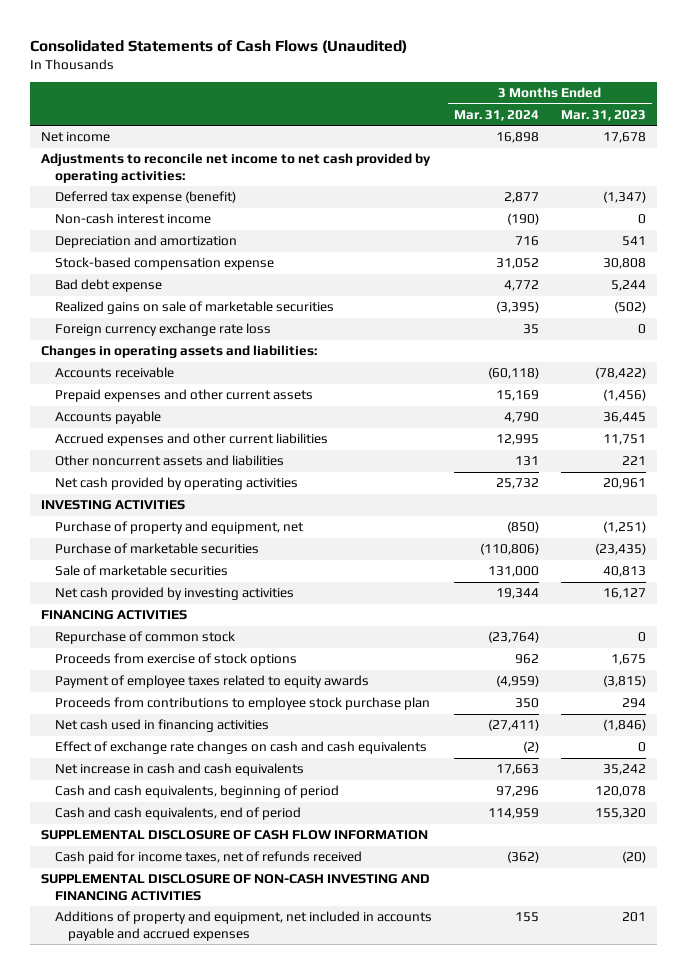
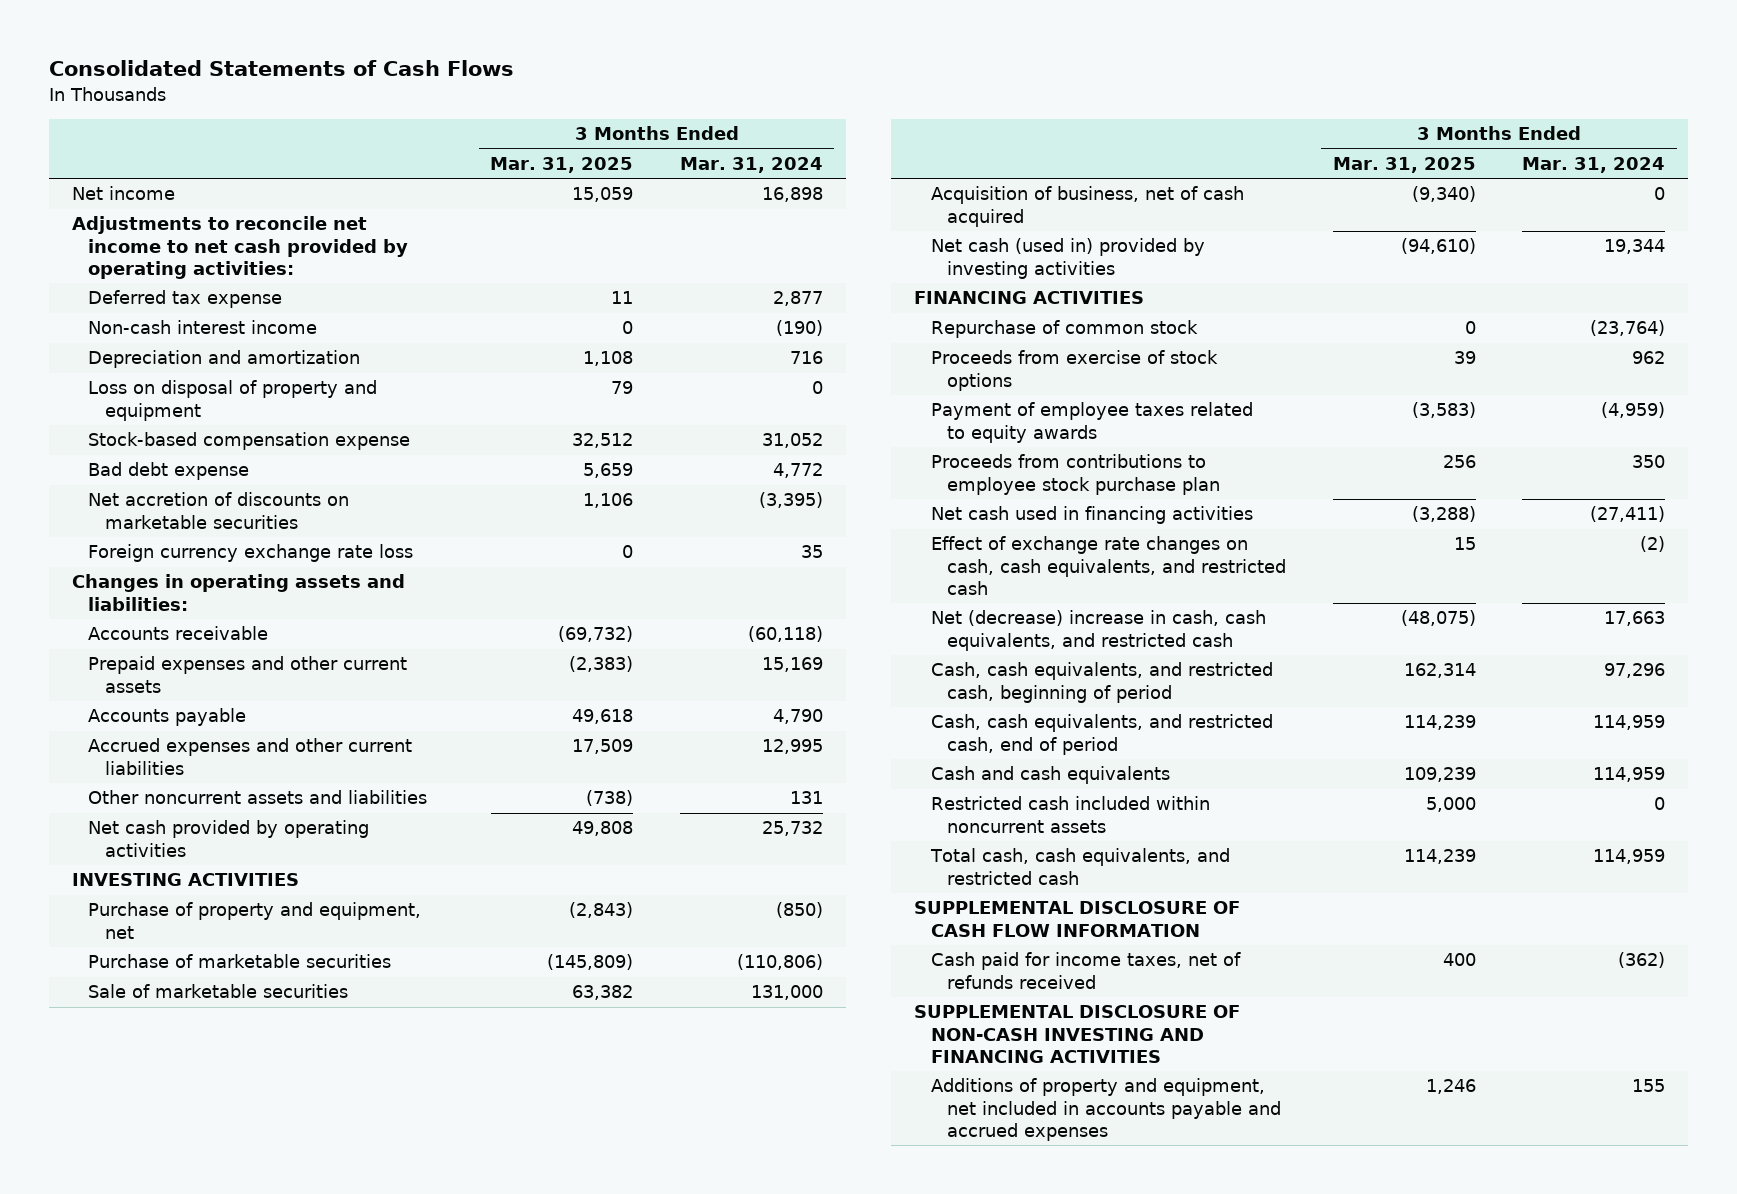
[29,39,407,53] Consolidated Statements of Cash Flows (Unaudited) -> [48,60,514,77] Consolidated Statements of Cash Flows
[561,110,647,122] Mar. 31, 2023 -> none
none -> [490,156,634,173] Mar. 31, 2025
[54,191,236,205] Deferred tax expense (benefit) -> [88,290,283,309] Deferred tax expense
none -> [88,380,378,421] Loss on disposal of property and equipment
[54,301,334,315] Realized gains on sale of marketable securities -> [88,492,350,529] Net accretion of discounts on marketable securities
none -> [930,186,1244,227] Acquisition of business, net of cash acquired
[54,587,294,601] Net cash provided by investing activities -> [930,238,1205,279] Net cash (used in) provided by investing activities
[54,741,427,755] Effect of exchange rate changes on cash and cash equivalents -> [930,536,1287,595] Effect of exchange rate changes on cash, cash equivalents, and restricted cash
[54,763,304,777] Net increase in cash and cash equivalents -> [930,610,1266,651] Net (decrease) increase in cash, cash equivalents, and restricted cash
[54,785,339,799] Cash and cash equivalents, beginning of period -> [930,662,1273,703] Cash, cash equivalents, and restricted cash, beginning of period
[54,807,301,821] Cash and cash equivalents, end of period -> [930,714,1273,755] Cash, cash equivalents, and restricted cash, end of period
none -> [930,766,1170,785] Cash and cash equivalents
none -> [930,796,1210,833] Restricted cash included within noncurrent assets
none -> [929,848,1230,885] Total cash, cash equivalents, and restricted cash

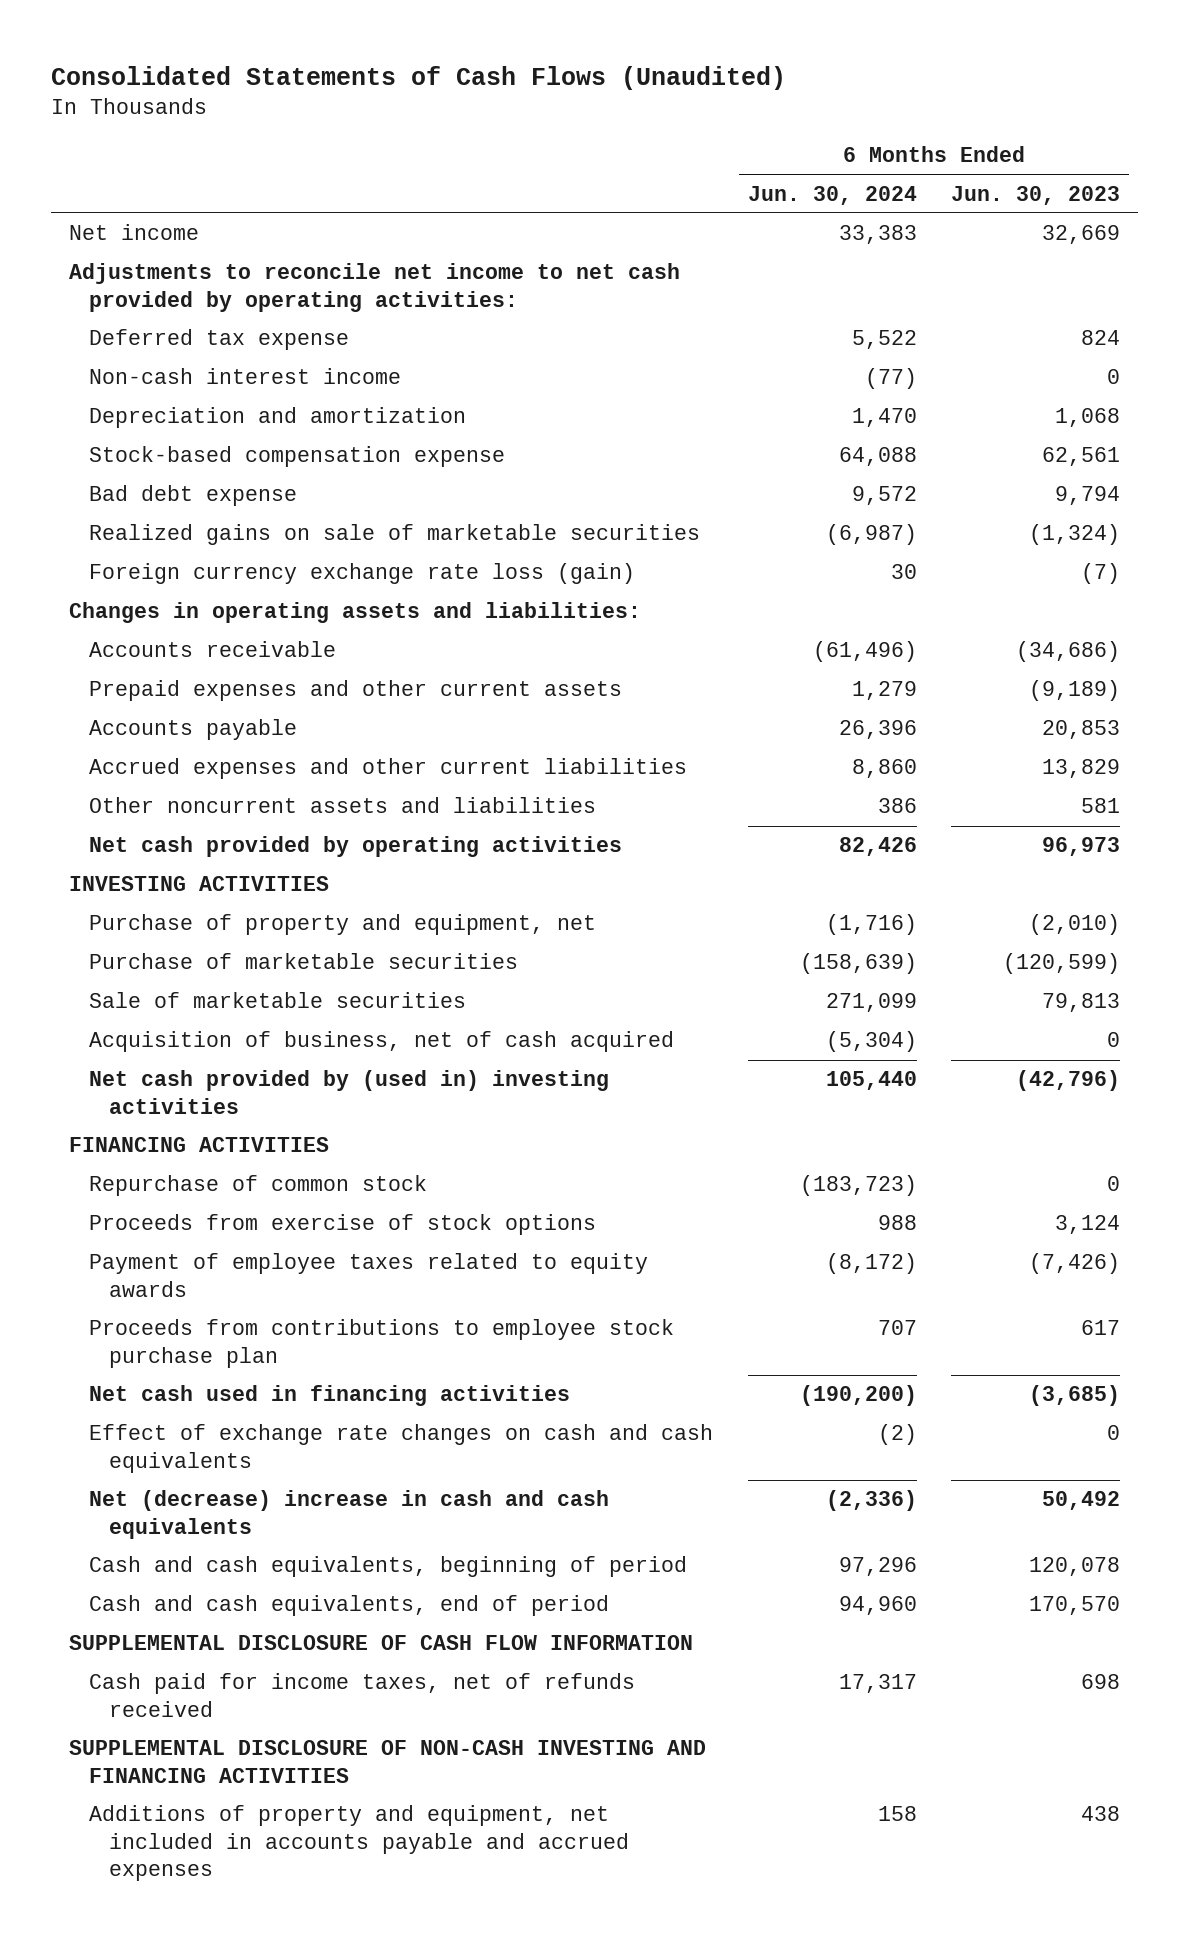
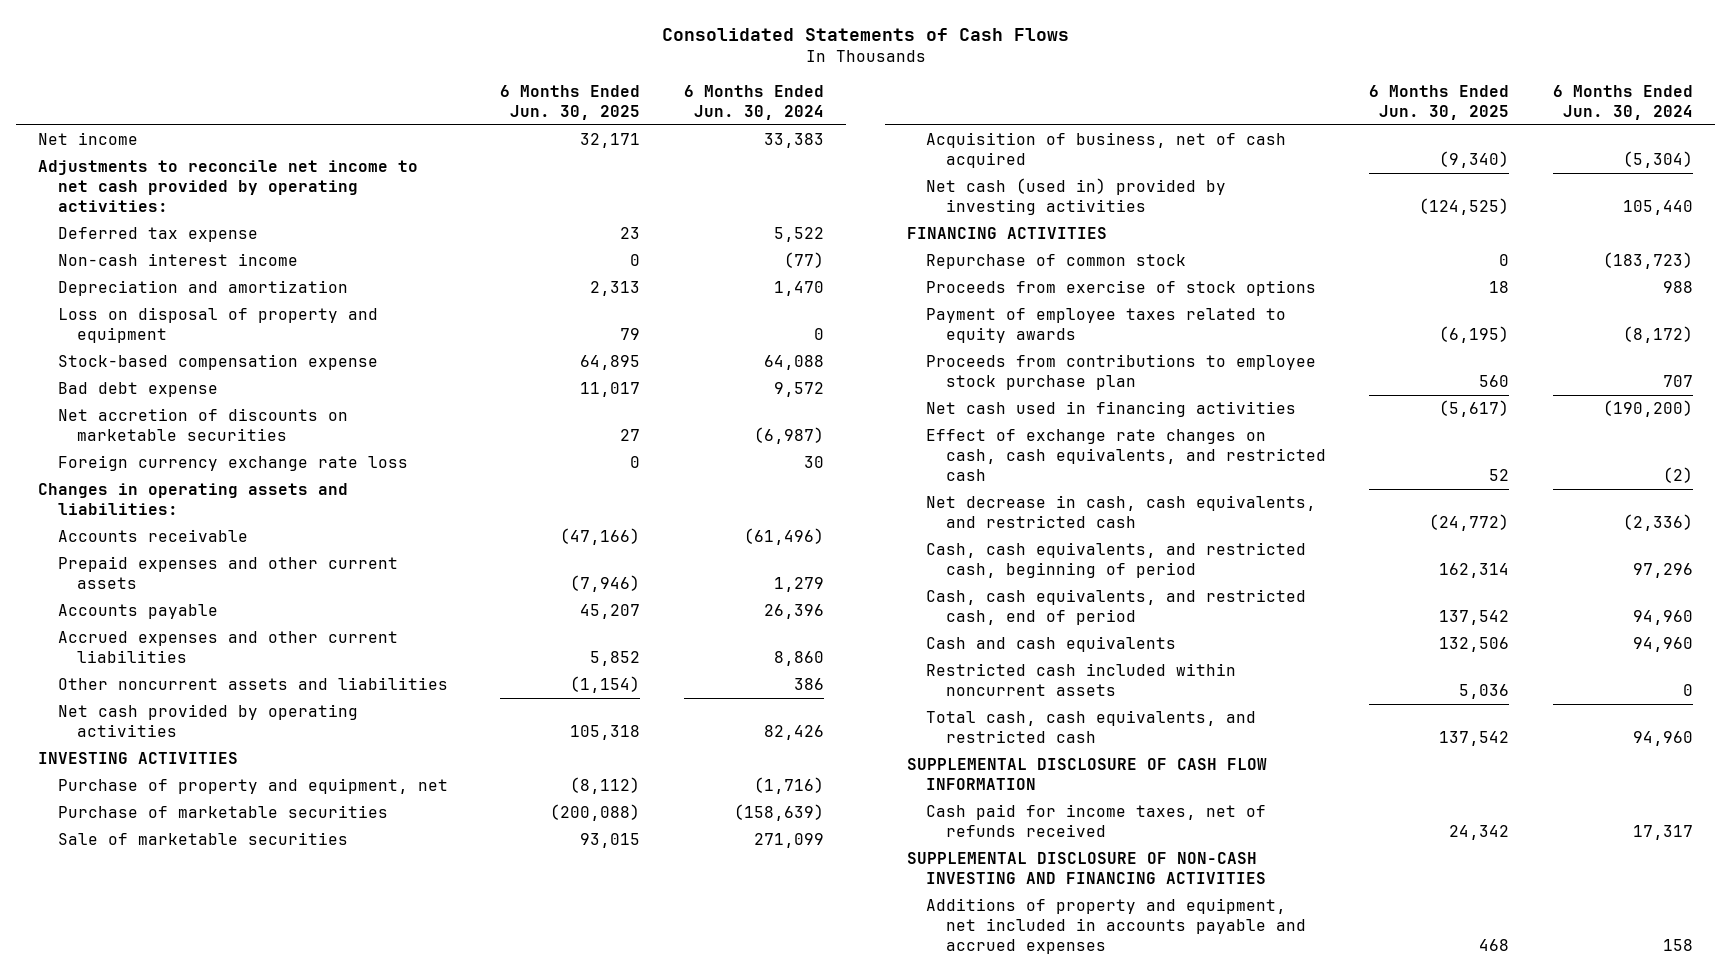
[51,65,787,90] Consolidated Statements of Cash Flows (Unaudited) -> [661,27,1069,41] Consolidated Statements of Cash Flows
[951,185,1121,205] Jun. 30, 2023 -> none
none -> [500,85,641,121] 6 Months Ended Jun. 30, 2025
none -> [57,307,378,344] Loss on disposal of property and equipment
[89,524,701,546] Realized gains on sale of marketable securities -> [57,408,348,442] Net accretion of discounts on marketable securities
[89,563,636,585] Foreign currency exchange rate loss (gain) -> [57,455,408,472] Foreign currency exchange rate loss
[89,1070,610,1114] Net cash provided by (used in) investing activities -> [926,178,1227,216] Net cash (used in) provided by investing activities
[89,1424,714,1473] Effect of exchange rate changes on cash and cash equivalents -> [926,429,1326,482] Effect of exchange rate changes on cash, cash equivalents, and restricted cash
[89,1490,610,1539] Net (decrease) increase in cash and cash equivalents -> [926,495,1317,529] Net decrease in cash, cash equivalents, and restricted cash
[89,1556,688,1578] Cash and cash equivalents, beginning of period -> [926,542,1307,579] Cash, cash equivalents, and restricted cash, beginning of period
[89,1595,610,1617] Cash and cash equivalents, end of period -> [926,589,1307,626] Cash, cash equivalents, and restricted cash, end of period
none -> [926,636,1177,653] Cash and cash equivalents
none -> [926,663,1237,697] Restricted cash included within noncurrent assets
none -> [926,710,1257,744] Total cash, cash equivalents, and restricted cash

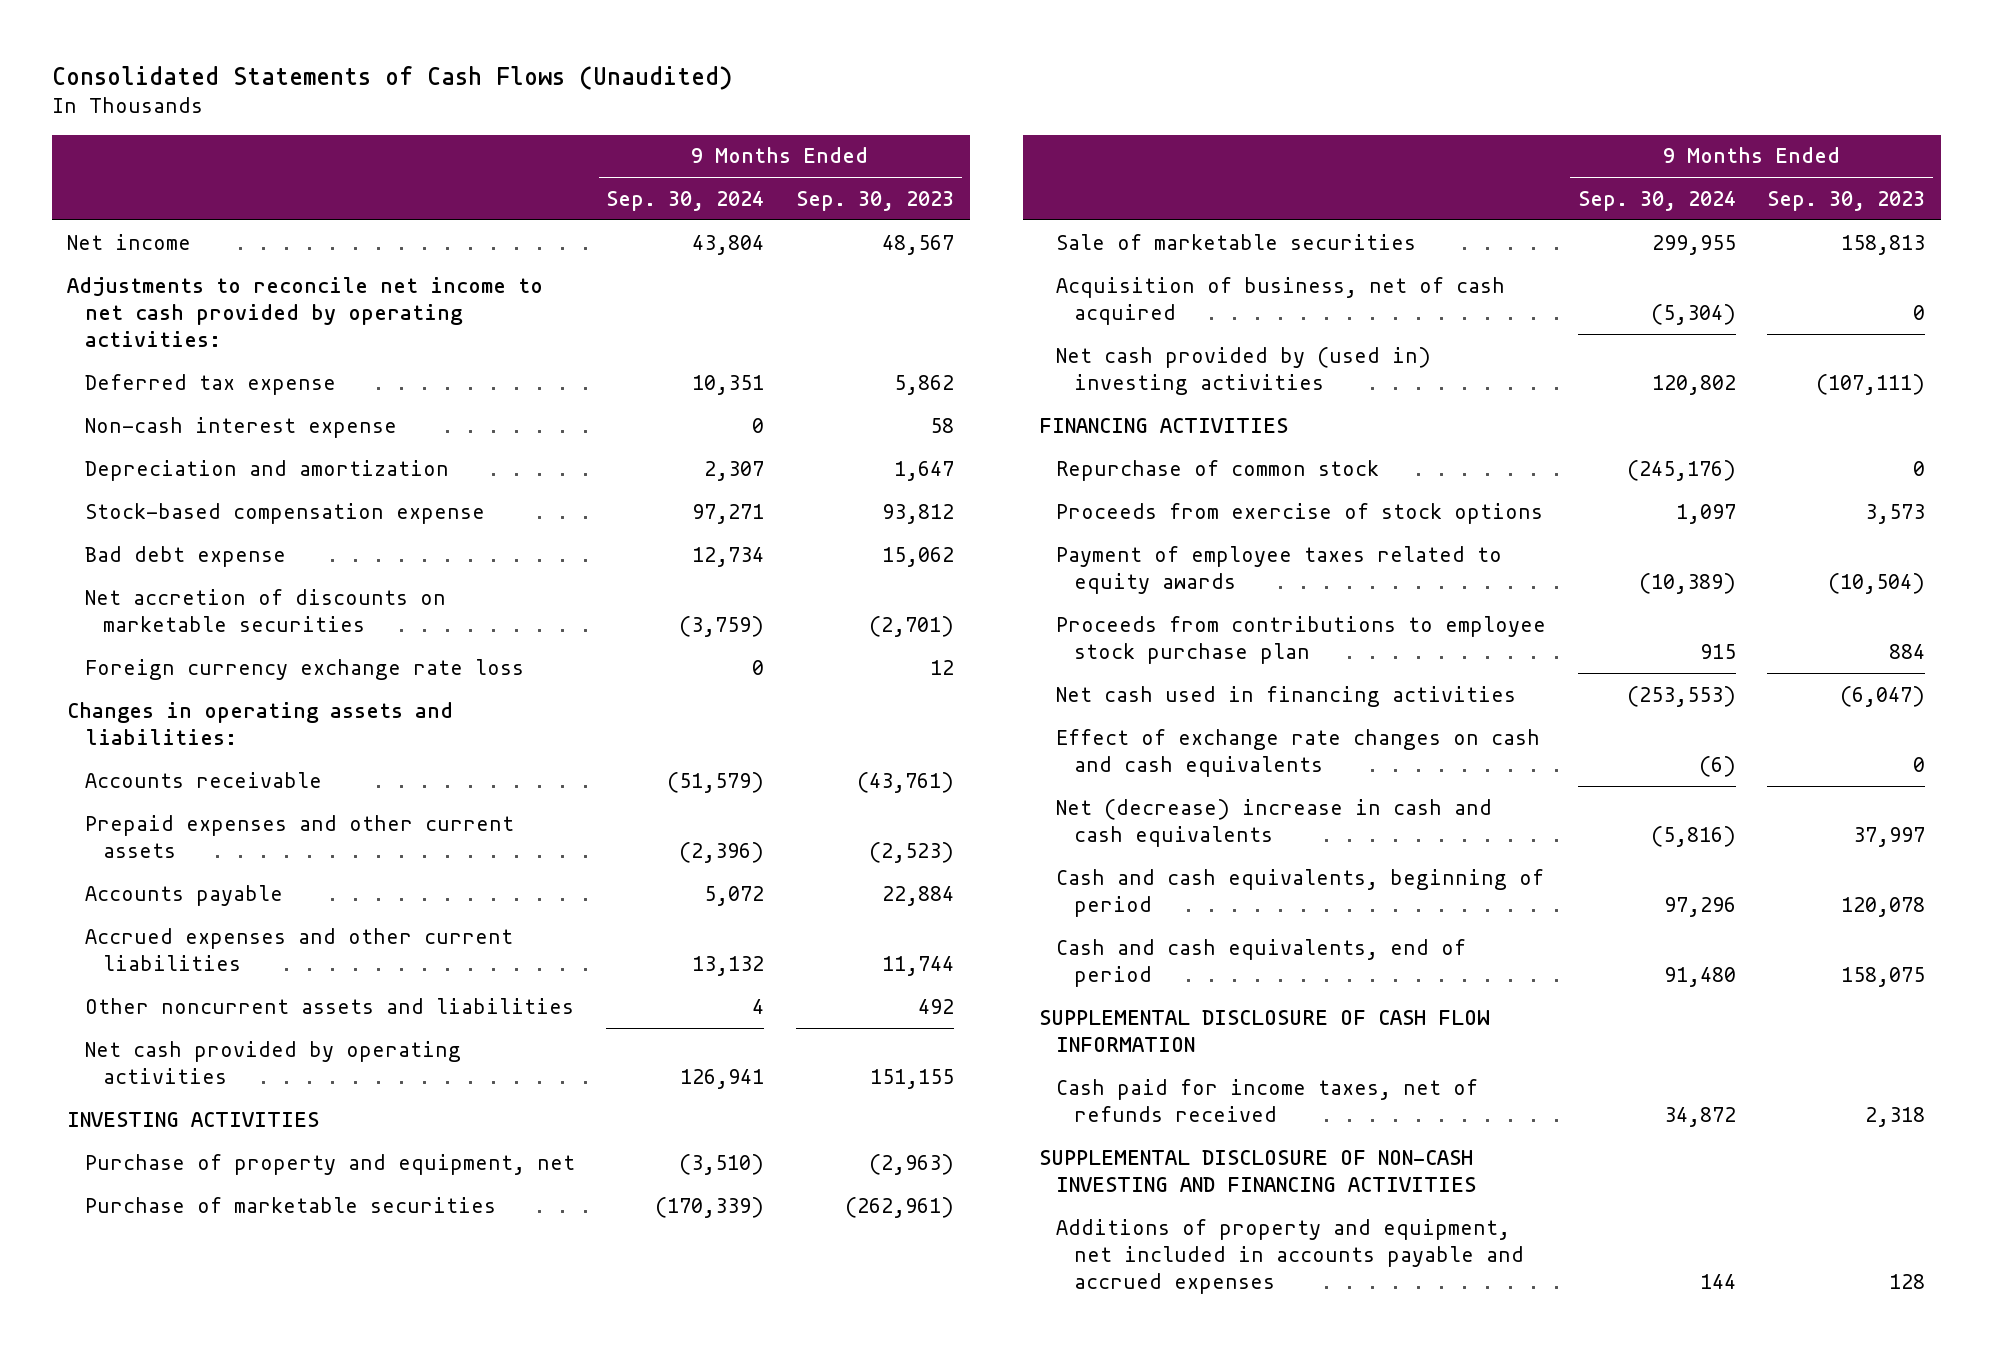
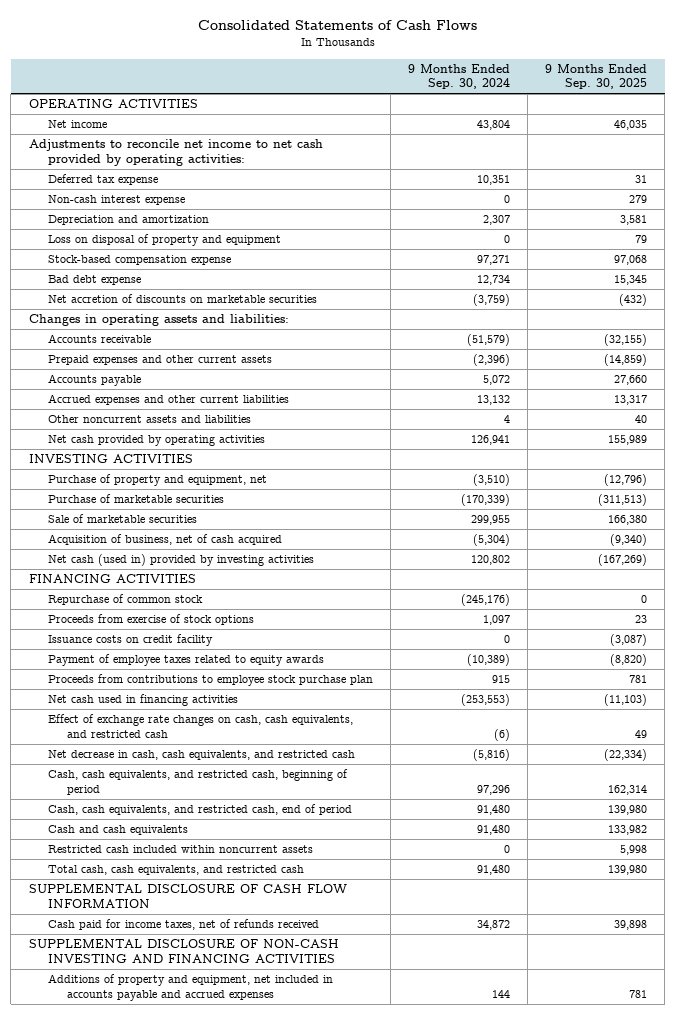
[51,65,732,90] Consolidated Statements of Cash Flows (Unaudited) -> [197,19,477,30] Consolidated Statements of Cash Flows
[795,190,954,211] Sep. 30, 2023 -> none
none -> [545,64,648,90] 9 Months Ended Sep. 30, 2025
none -> [28,99,198,109] OPERATING ACTIVITIES
none -> [47,234,281,247] Loss on disposal of property and equipment
[85,658,525,680] Foreign currency exchange rate loss -> none
[1056,346,1432,395] Net cash provided by (used in) investing activities -> [47,554,314,567] Net cash (used in) provided by investing activities
none -> [47,634,213,647] Issuance costs on credit facility
[1056,728,1541,777] Effect of exchange rate changes on cash and cash equivalents -> [47,714,353,738] Effect of exchange rate changes on cash, cash equivalents, and restricted cash
[1056,798,1493,847] Net (decrease) increase in cash and cash equivalents -> [47,750,355,761] Net decrease in cash, cash equivalents, and restricted cash
[1056,868,1545,917] Cash and cash equivalents, beginning of period -> [47,769,348,795] Cash, cash equivalents, and restricted cash, beginning of period
[1056,938,1467,987] Cash and cash equivalents, end of period -> [47,804,352,816] Cash, cash equivalents, and restricted cash, end of period
none -> [47,825,188,836] Cash and cash equivalents
none -> [47,845,313,854] Restricted cash included within noncurrent assets
none -> [47,865,304,876] Total cash, cash equivalents, and restricted cash

